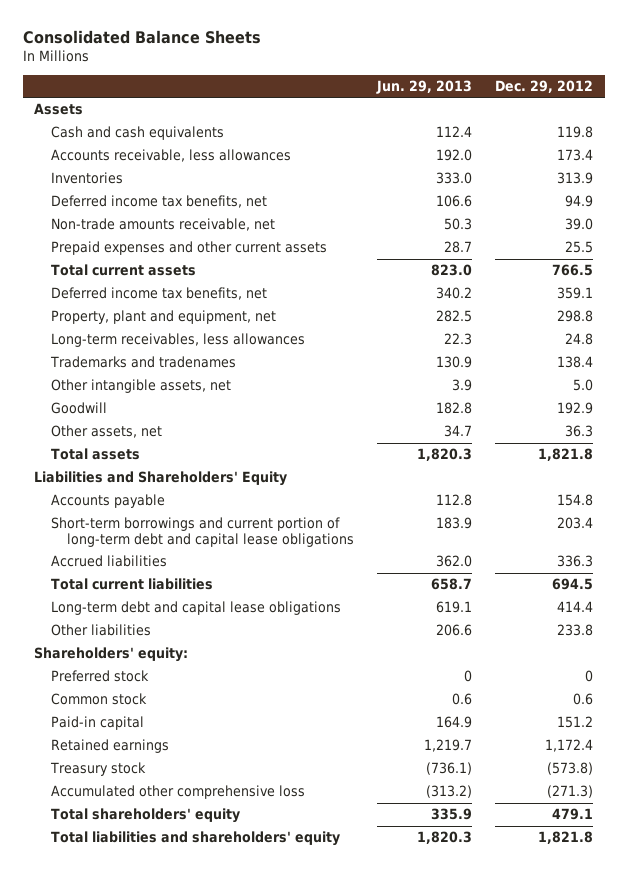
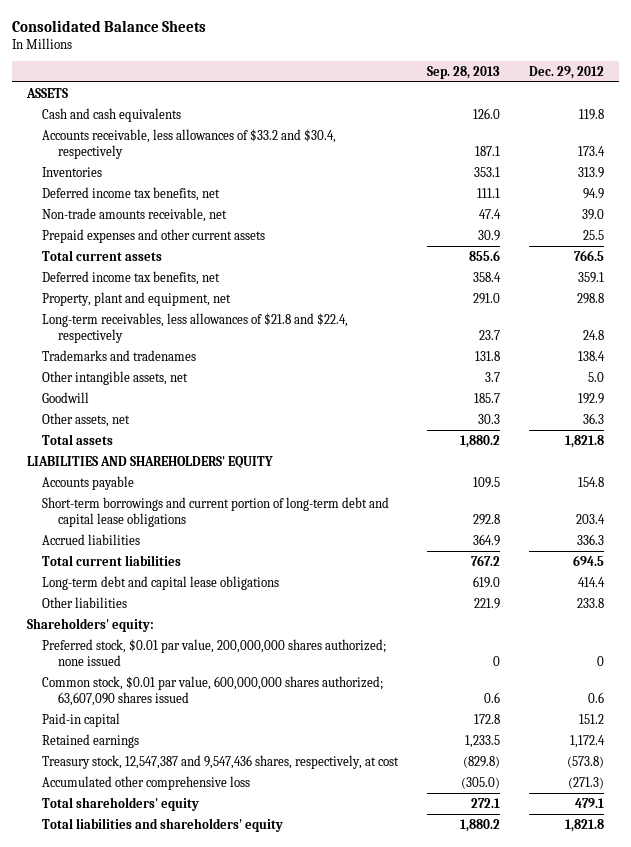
[376,79,473,94] Jun. 29, 2013 -> none
none -> [427,65,501,79] Sep. 28, 2013
[34,103,84,116] Assets -> [25,87,68,98] ASSETS
[50,149,291,163] Accounts receivable, less allowances -> [42,128,337,159] Accounts receivable, less allowances of $33.2 and $30.4, respectively
[50,333,305,348] Long-term receivables, less allowances -> [42,312,349,343] Long-term receivables, less allowances of $21.8 and $22.4, respectively
[34,471,288,487] Liabilities and Shareholders' Equity -> [26,455,273,468] LIABILITIES AND SHAREHOLDERS' EQUITY
[50,670,149,683] Preferred stock -> [42,638,387,666] Preferred stock, $0.01 par value, 200,000,000 shares authorized; none issued
[50,693,147,706] Common stock -> [42,675,384,706] Common stock, $0.01 par value, 600,000,000 shares authorized; 63,607,090 shares issued
[49,762,146,777] Treasury stock -> [42,754,400,769] Treasury stock, 12,547,387 and 9,547,436 shares, respectively, at cost

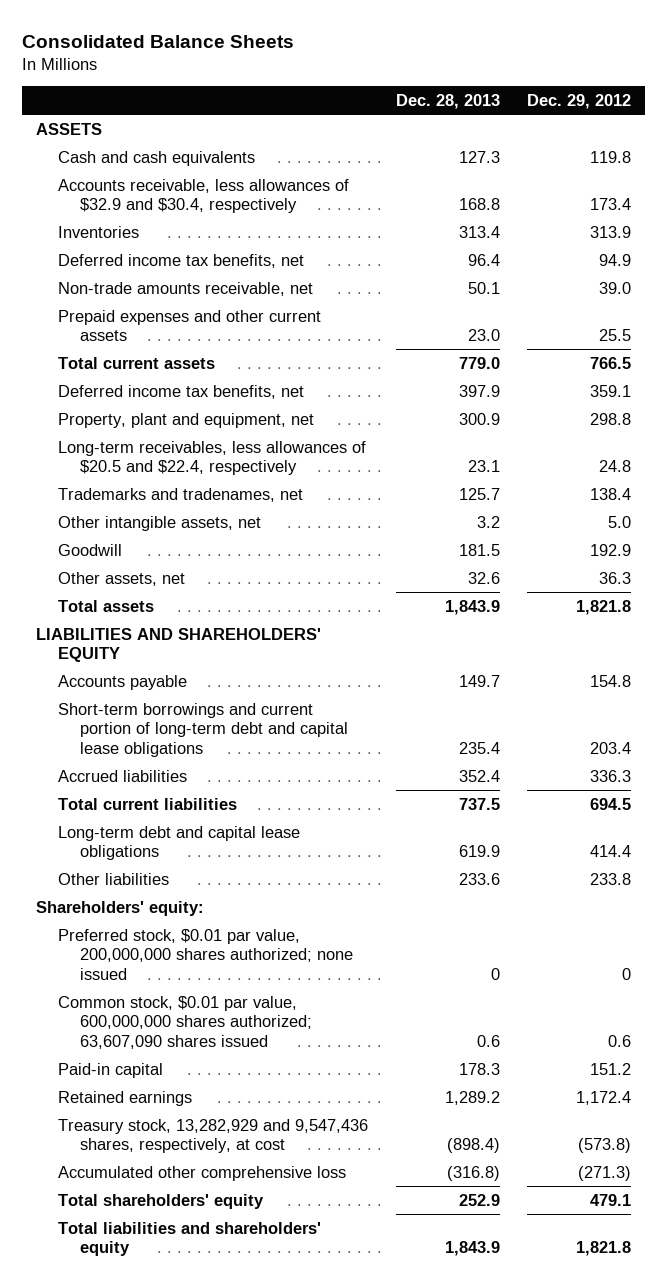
[427,65,501,79] Sep. 28, 2013 -> none
none -> [395,93,500,109] Dec. 28, 2013
[42,128,337,159] Accounts receivable, less allowances of $33.2 and $30.4, respectively -> [57,178,349,214] Accounts receivable, less allowances of $32.9 and $30.4, respectively
[42,312,349,343] Long-term receivables, less allowances of $21.8 and $22.4, respectively -> [57,440,366,476] Long-term receivables, less allowances of $20.5 and $22.4, respectively
[42,349,197,361] Trademarks and tradenames -> [57,487,303,502] Trademarks and tradenames, net
[42,754,400,769] Treasury stock, 12,547,387 and 9,547,436 shares, respectively, at cost -> [57,1118,368,1154] Treasury stock, 13,282,929 and 9,547,436 shares, respectively, at cost

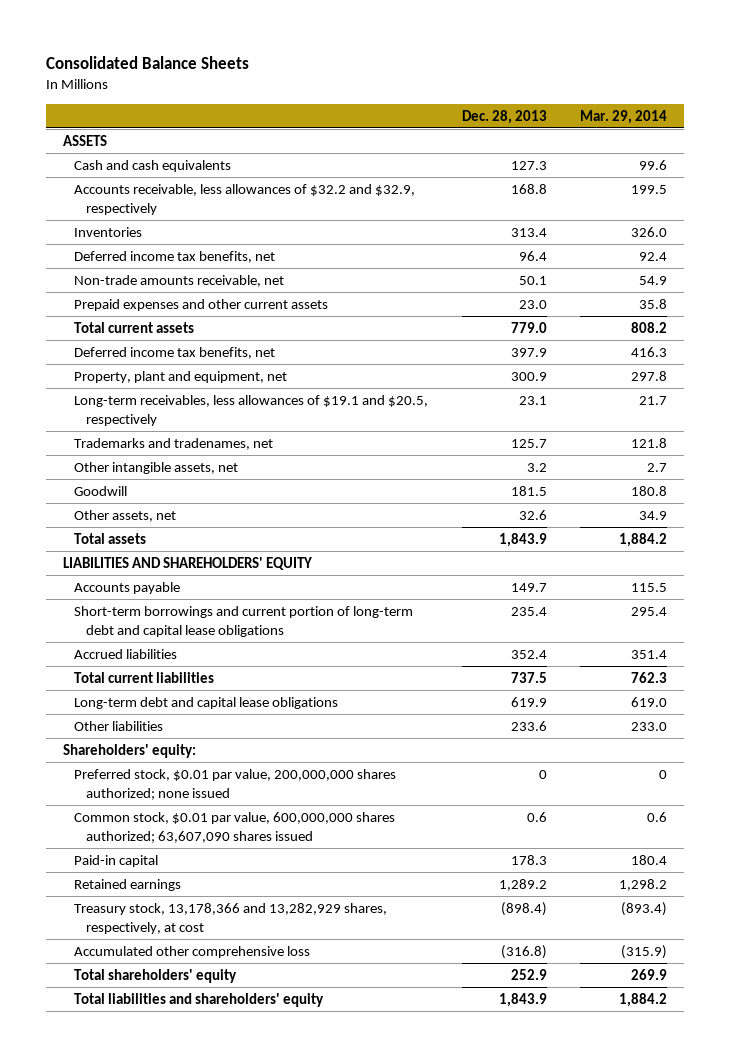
[527,93,632,109] Dec. 29, 2012 -> none
none -> [580,109,668,124] Mar. 29, 2014
[57,178,349,214] Accounts receivable, less allowances of $32.9 and $30.4, respectively -> [74,183,416,215] Accounts receivable, less allowances of $32.2 and $32.9, respectively
[57,440,366,476] Long-term receivables, less allowances of $20.5 and $22.4, respectively -> [74,394,429,426] Long-term receivables, less allowances of $19.1 and $20.5, respectively
[57,1118,368,1154] Treasury stock, 13,282,929 and 9,547,436 shares, respectively, at cost -> [74,902,388,934] Treasury stock, 13,178,366 and 13,282,929 shares, respectively, at cost

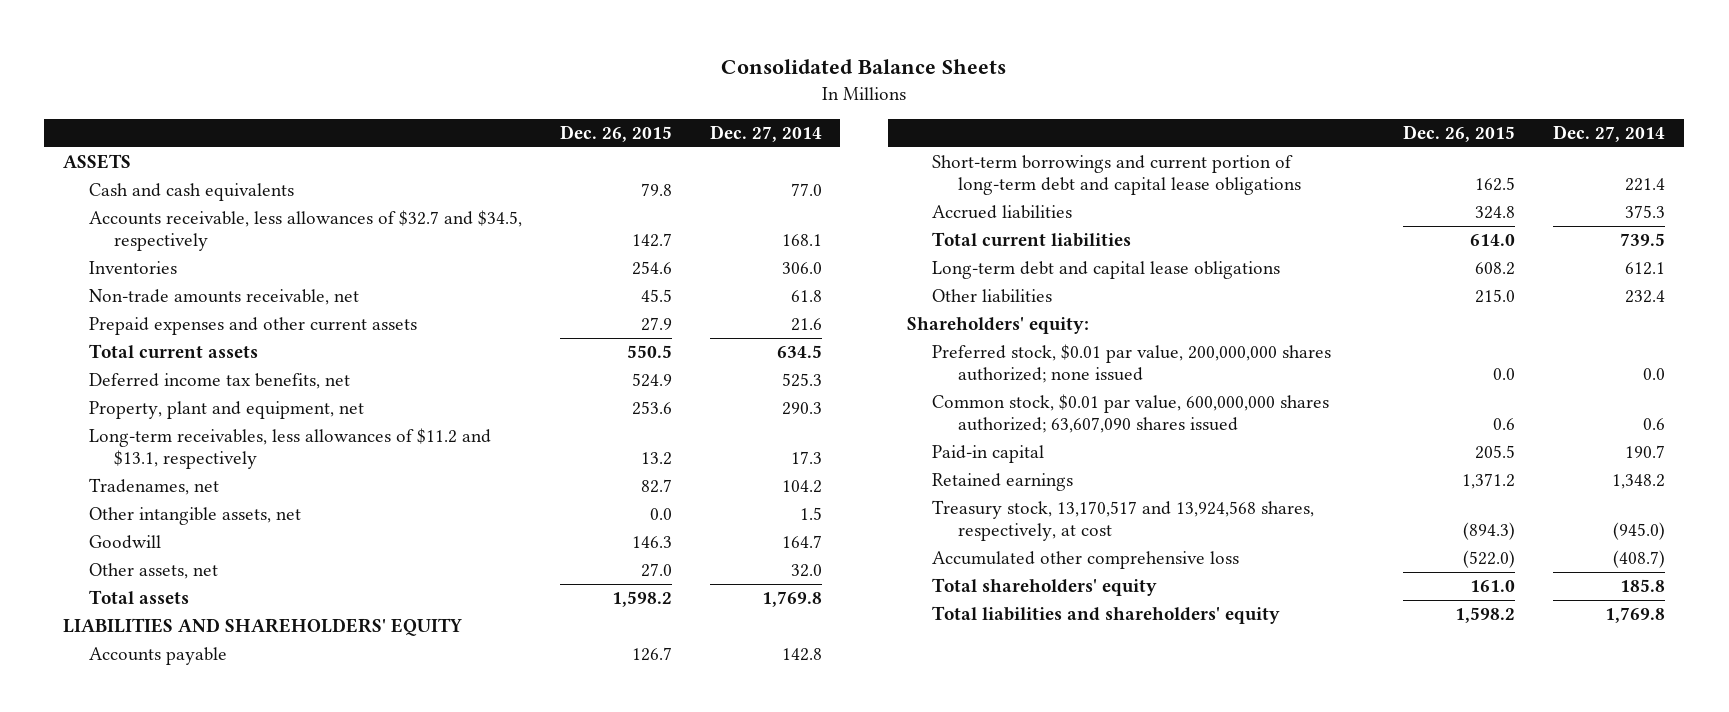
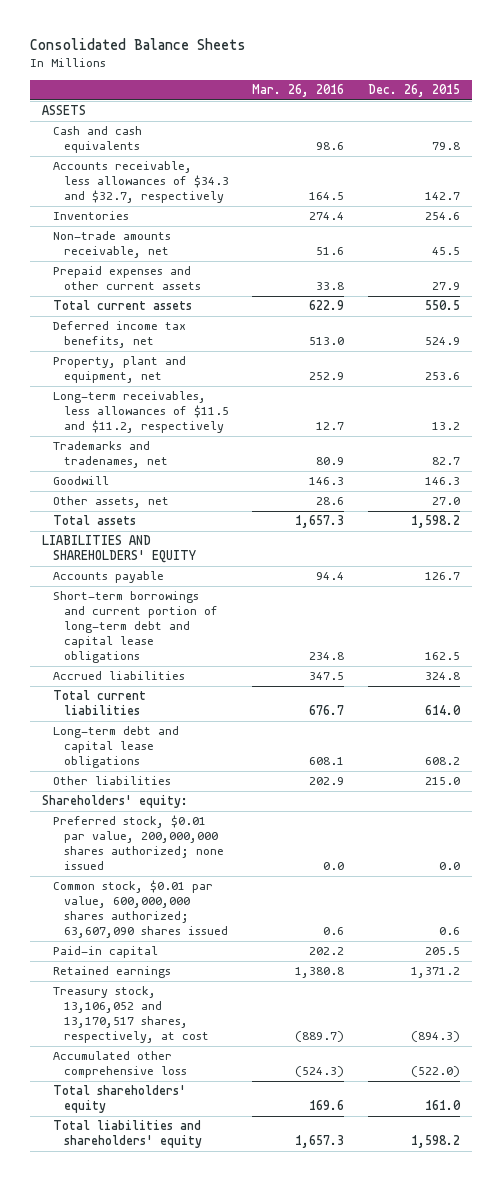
[709,124,822,142] Dec. 27, 2014 -> none
none -> [252,84,345,98] Mar. 26, 2016
[88,210,522,252] Accounts receivable, less allowances of $32.7 and $34.5, respectively -> [52,161,229,204] Accounts receivable, less allowances of $34.3 and $32.7, respectively
[88,507,301,526] Other intangible assets, net -> none
[88,428,491,470] Long-term receivables, less allowances of $11.2 and $13.1, respectively -> [52,391,229,434] Long-term receivables, less allowances of $11.5 and $11.2, respectively
[88,478,219,496] Tradenames, net -> [52,441,168,469] Trademarks and tradenames, net
[932,500,1315,542] Treasury stock, 13,170,517 and 13,924,568 shares, respectively, at cost -> [52,986,209,1044] Treasury stock, 13,106,052 and 13,170,517 shares, respectively, at cost

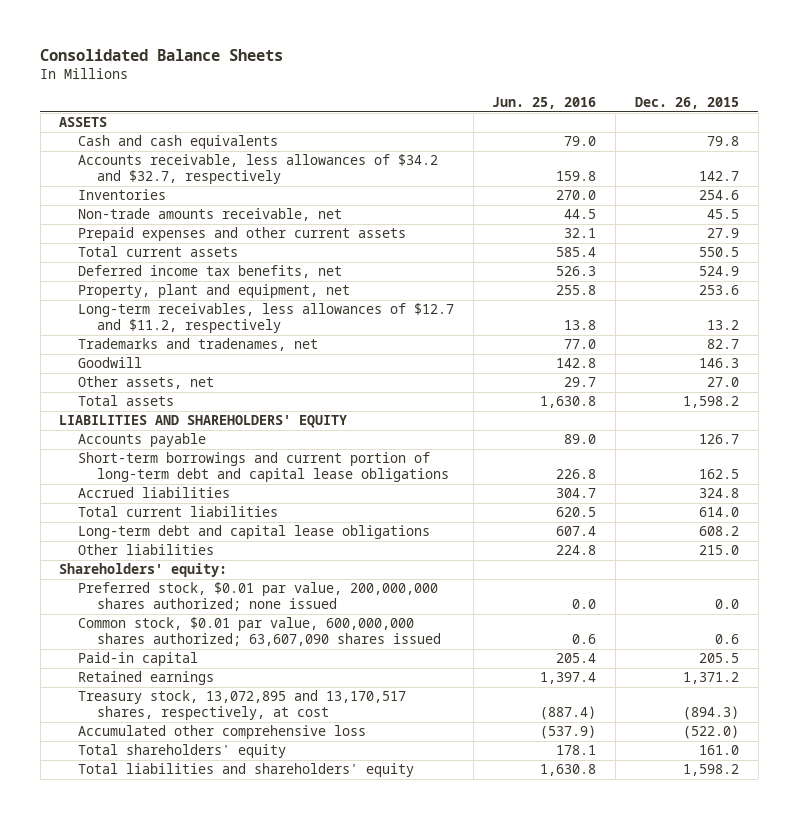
[252,84,345,98] Mar. 26, 2016 -> none
none -> [492,96,597,109] Jun. 25, 2016
[52,161,229,204] Accounts receivable, less allowances of $34.3 and $32.7, respectively -> [78,154,439,185] Accounts receivable, less allowances of $34.2 and $32.7, respectively
[52,391,229,434] Long-term receivables, less allowances of $11.5 and $11.2, respectively -> [78,303,455,334] Long-term receivables, less allowances of $12.7 and $11.2, respectively
[52,986,209,1044] Treasury stock, 13,106,052 and 13,170,517 shares, respectively, at cost -> [78,690,407,721] Treasury stock, 13,072,895 and 13,170,517 shares, respectively, at cost

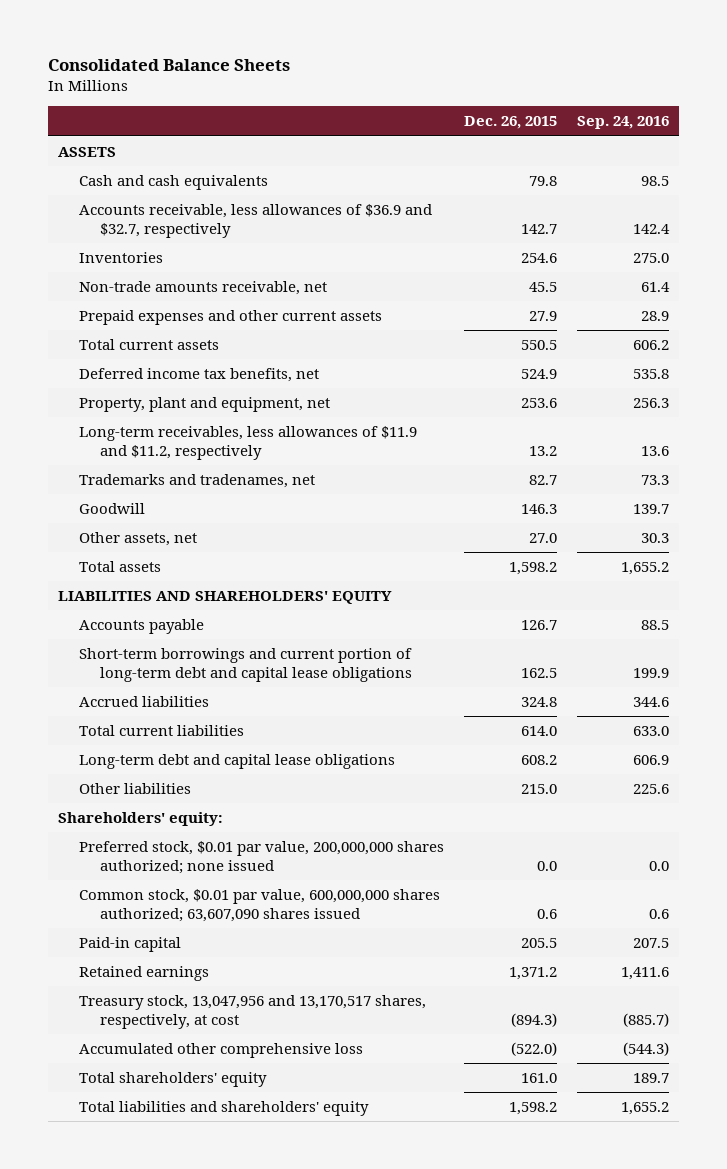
[492,96,597,109] Jun. 25, 2016 -> none
none -> [576,116,669,130] Sep. 24, 2016
[78,154,439,185] Accounts receivable, less allowances of $34.2 and $32.7, respectively -> [78,204,432,239] Accounts receivable, less allowances of $36.9 and $32.7, respectively
[78,303,455,334] Long-term receivables, less allowances of $12.7 and $11.2, respectively -> [78,426,417,461] Long-term receivables, less allowances of $11.9 and $11.2, respectively
[78,690,407,721] Treasury stock, 13,072,895 and 13,170,517 shares, respectively, at cost -> [78,995,426,1030] Treasury stock, 13,047,956 and 13,170,517 shares, respectively, at cost

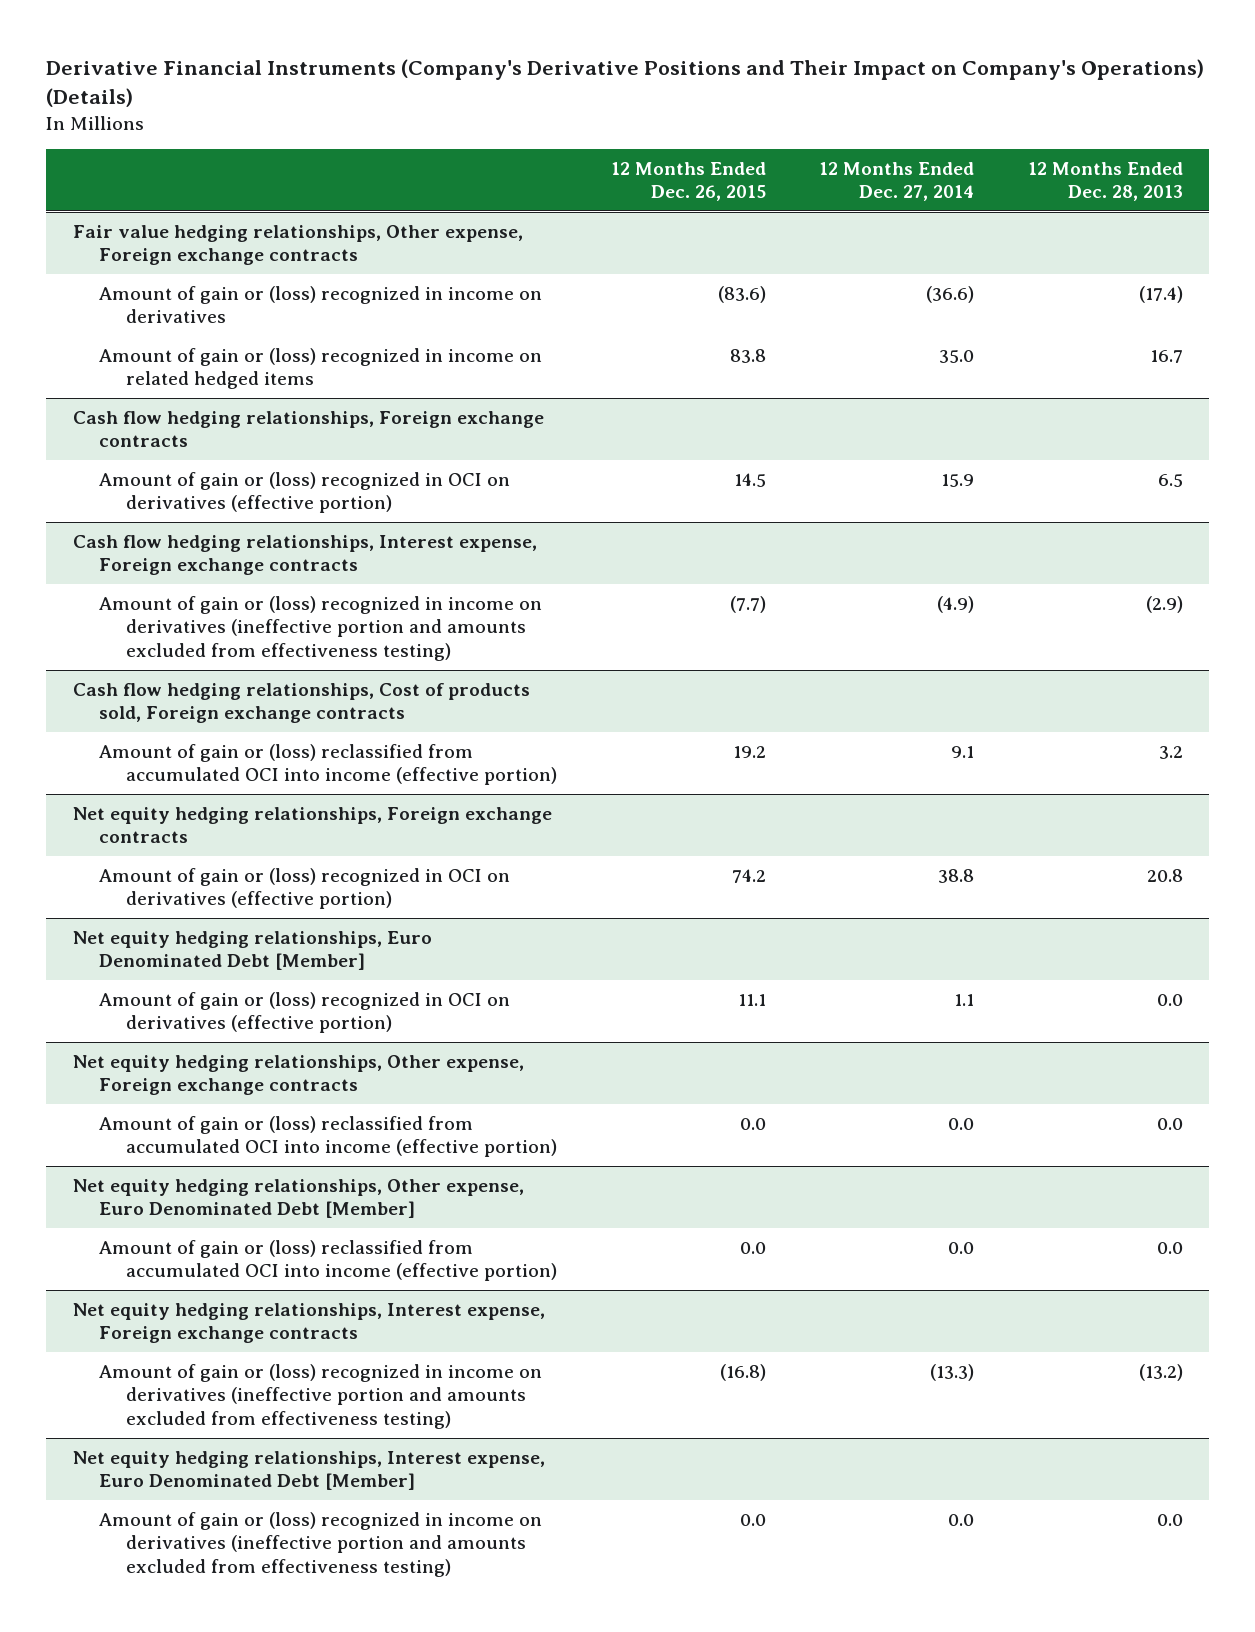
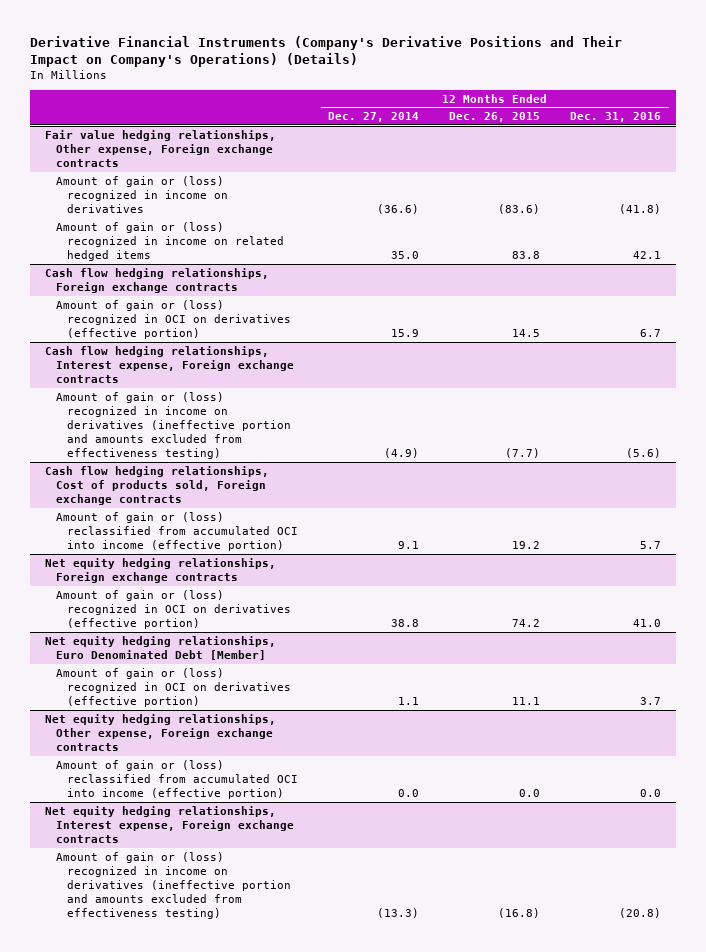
[1027,161,1183,202] 12 Months Ended Dec. 28, 2013 -> none
none -> [570,112,662,123] Dec. 31, 2016
[72,1178,524,1219] Net equity hedging relationships, Other expense, Euro Denominated Debt [Member] -> none
[99,1239,557,1282] Amount of gain or (loss) reclassified from accumulated OCI into income (effective portion) -> none
[72,1450,545,1491] Net equity hedging relationships, Interest expense, Euro Denominated Debt [Member] -> none
[99,1511,543,1578] Amount of gain or (loss) recognized in income on derivatives (ineffective portion and amounts excluded from effectiveness testing) -> none

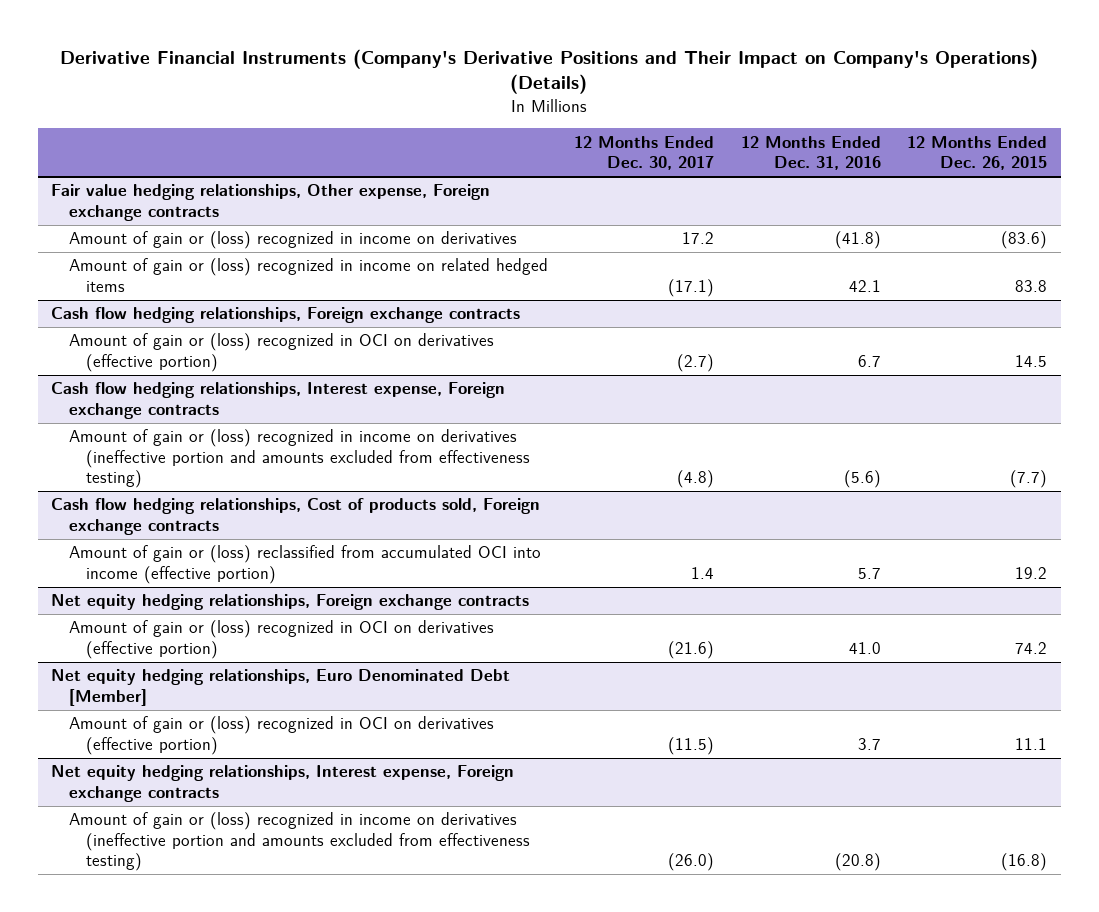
[328,112,420,123] Dec. 27, 2014 -> none
none -> [574,135,715,171] 12 Months Ended Dec. 30, 2017
[44,713,276,752] Net equity hedging relationships, Other expense, Foreign exchange contracts -> none
[55,759,299,800] Amount of gain or (loss) reclassified from accumulated OCI into income (effective portion) -> none

